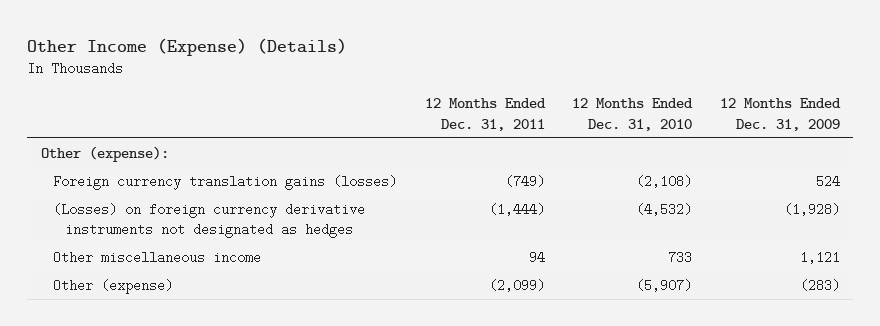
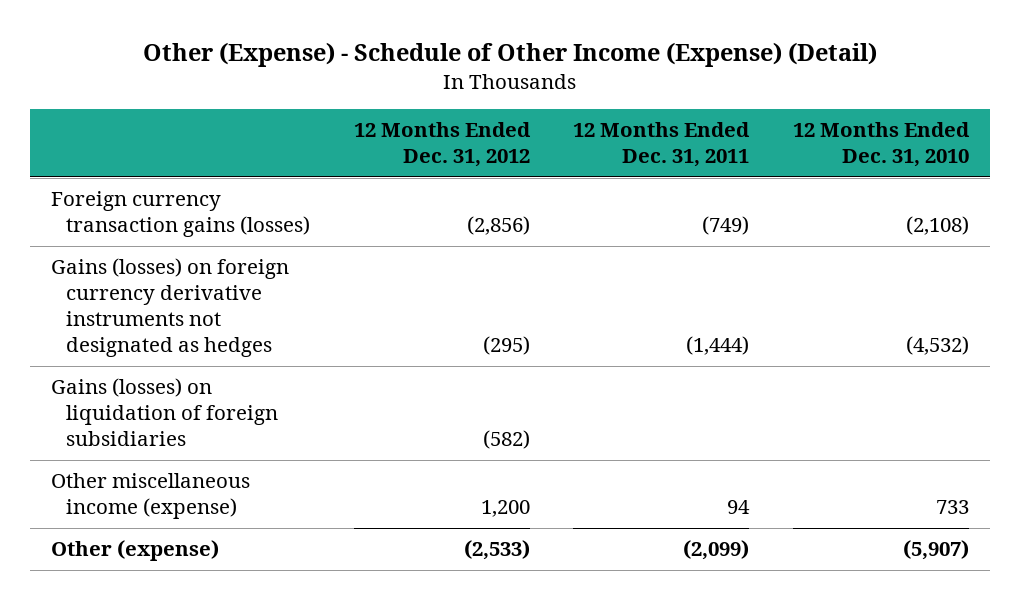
[27,37,348,56] Other Income (Expense) (Details) -> [142,42,877,68] Other (Expense) - Schedule of Other Income (Expense) (Detail)
[719,98,841,131] 12 Months Ended Dec. 31, 2009 -> none
none -> [353,122,531,168] 12 Months Ended Dec. 31, 2012
[40,145,169,162] Other (expense): -> none
[53,174,398,190] Foreign currency translation gains (losses) -> [51,191,311,238] Foreign currency transaction gains (losses)
[53,202,366,239] (Losses) on foreign currency derivative instruments not designated as hedges -> [51,258,290,358] Gains (losses) on foreign currency derivative instruments not designated as hedges
none -> [51,378,279,447] Gains (losses) on liquidation of foreign subsidiaries
[53,250,262,264] Other miscellaneous income -> [51,473,251,520] Other miscellaneous income (expense)

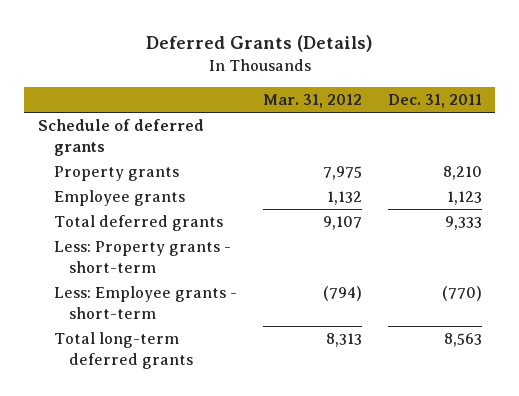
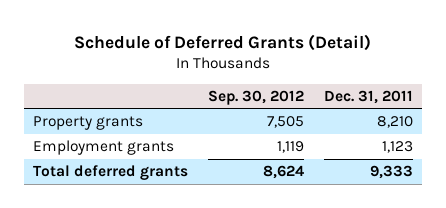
[145,35,373,53] Deferred Grants (Details) -> [73,33,371,51] Schedule of Deferred Grants (Detail)
[262,93,362,108] Mar. 31, 2012 -> none
none -> [207,89,304,105] Sep. 30, 2012
[37,119,204,156] Schedule of deferred grants -> none
[53,190,185,207] Employee grants -> [33,140,175,156] Employment grants
[53,241,231,273] Less: Property grants - short-term -> none
[53,286,237,319] Less: Employee grants - short-term -> none
[53,332,194,369] Total long-term deferred grants -> none

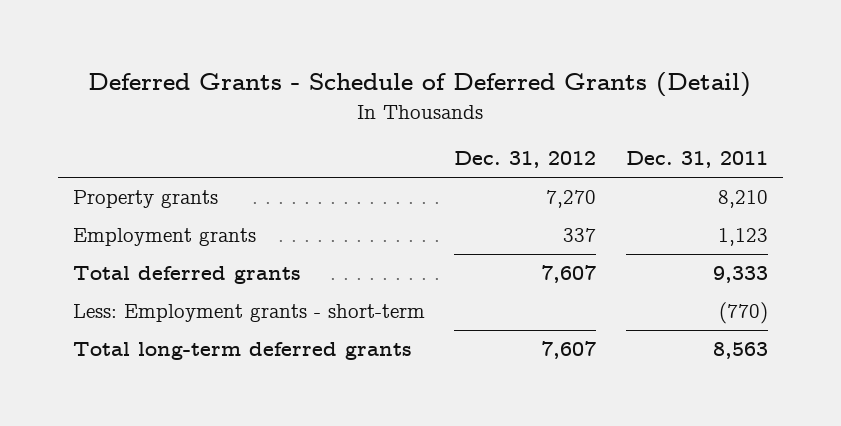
[73,33,371,51] Schedule of Deferred Grants (Detail) -> [88,72,752,98] Deferred Grants - Schedule of Deferred Grants (Detail)
[207,89,304,105] Sep. 30, 2012 -> none
none -> [454,151,597,169] Dec. 31, 2012
none -> [72,304,425,323] Less: Employment grants - short-term
none -> [72,342,412,361] Total long-term deferred grants

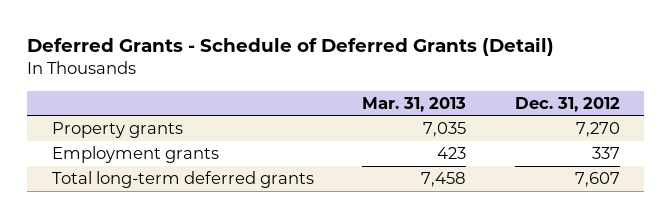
[625,151,768,169] Dec. 31, 2011 -> none
none -> [362,96,467,112] Mar. 31, 2013
[72,266,301,285] Total deferred grants -> none
[72,304,425,323] Less: Employment grants - short-term -> none

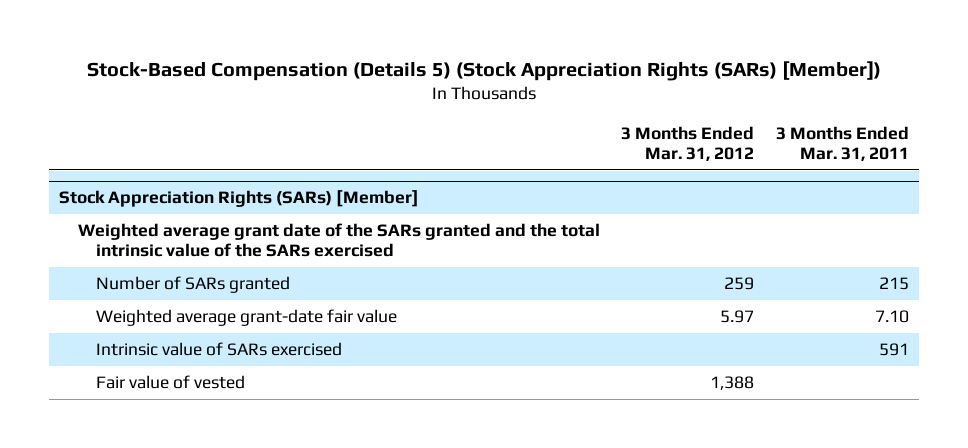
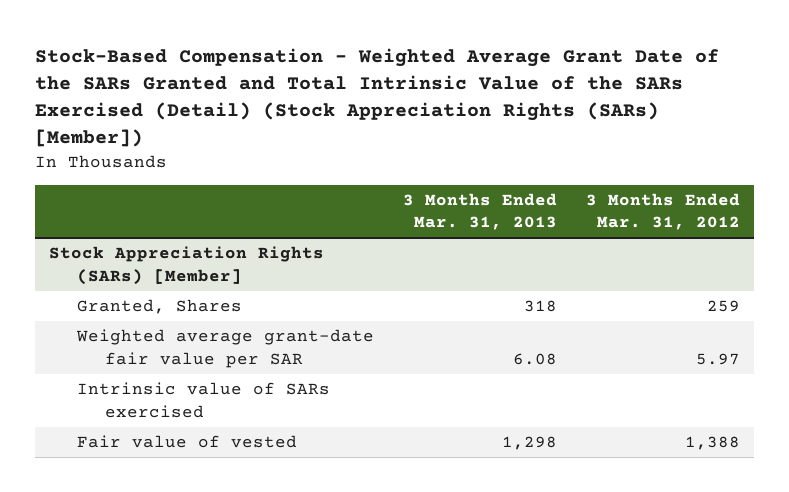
[86,60,881,81] Stock-Based Compensation (Details 5) (Stock Appreciation Rights (SARs) [Member]) -> [34,47,719,148] Stock-Based Compensation - Weighted Average Grant Date of the SARs Granted and Total Intrinsic Value of the SARs Exercised (Detail) (Stock Appreciation Rights (SARs) [Member])
[775,125,909,162] 3 Months Ended Mar. 31, 2011 -> none
none -> [402,192,557,231] 3 Months Ended Mar. 31, 2013
[77,223,600,258] Weighted average grant date of the SARs granted and the total intrinsic value of the SARs exercised -> none
[96,276,291,294] Number of SARs granted -> [76,299,242,315] Granted, Shares
[96,309,398,327] Weighted average grant-date fair value -> [75,329,374,368] Weighted average grant-date fair value per SAR

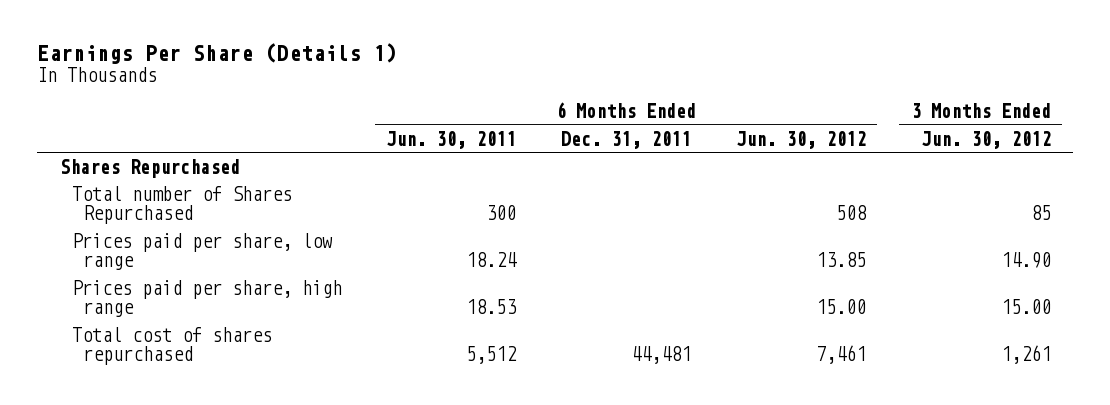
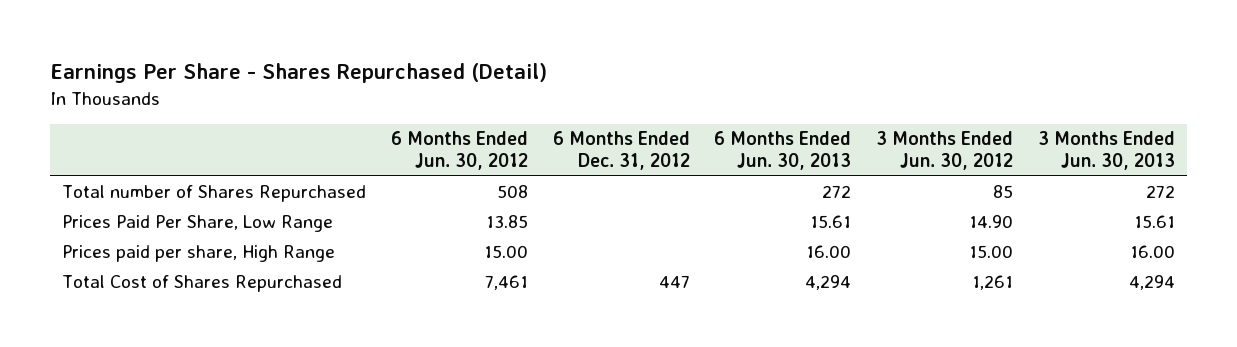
[37,43,398,65] Earnings Per Share (Details 1) -> [49,63,547,84] Earnings Per Share - Shares Repurchased (Detail)
[386,130,517,149] Jun. 30, 2011 -> none
[561,130,692,149] Dec. 31, 2011 -> none
none -> [552,131,690,171] 6 Months Ended Dec. 31, 2012
none -> [714,131,852,171] 6 Months Ended Jun. 30, 2013
none -> [1037,131,1175,171] 3 Months Ended Jun. 30, 2013
[59,158,240,178] Shares Repurchased -> none
[71,232,333,271] Prices paid per share, low range -> [62,215,334,233] Prices Paid Per Share, Low Range
[71,279,342,318] Prices paid per share, high range -> [62,245,336,263] Prices paid per share, High Range
[71,326,272,366] Total cost of shares repurchased -> [62,275,343,293] Total Cost of Shares Repurchased

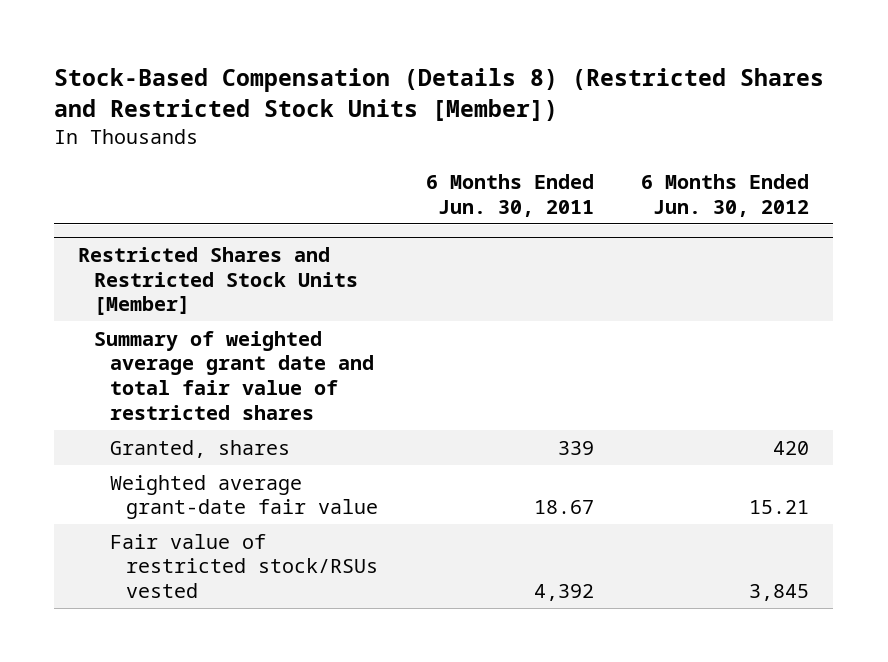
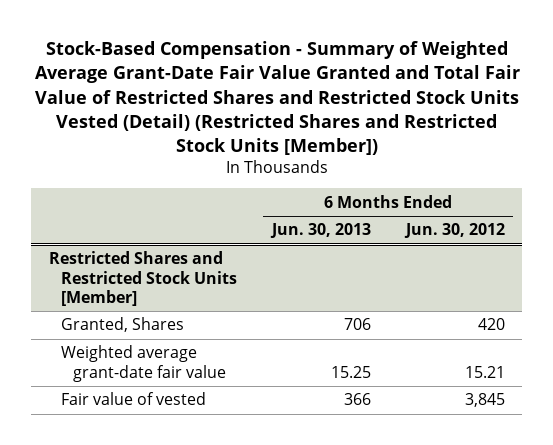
[54,67,825,122] Stock-Based Compensation (Details 8) (Restricted Shares and Restricted Stock Units [Member]) -> [34,41,520,155] Stock-Based Compensation - Summary of Weighted Average Grant-Date Fair Value Granted and Total Fair Value of Restricted Shares and Restricted Stock Units Vested (Detail) (Restricted Shares and Restricted Stock Units [Member])
[425,173,594,217] 6 Months Ended Jun. 30, 2011 -> none
none -> [269,223,371,239] Jun. 30, 2013
[94,330,375,420] Summary of weighted average grant date and total fair value of restricted shares -> none
[110,439,291,458] Granted, shares -> [60,317,184,333] Granted, Shares
[110,533,378,598] Fair value of restricted stock/RSUs vested -> [60,392,206,406] Fair value of vested

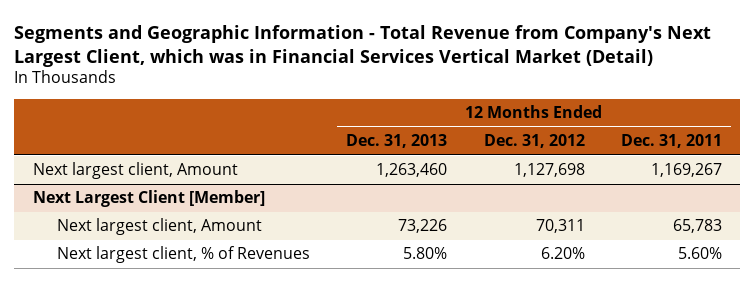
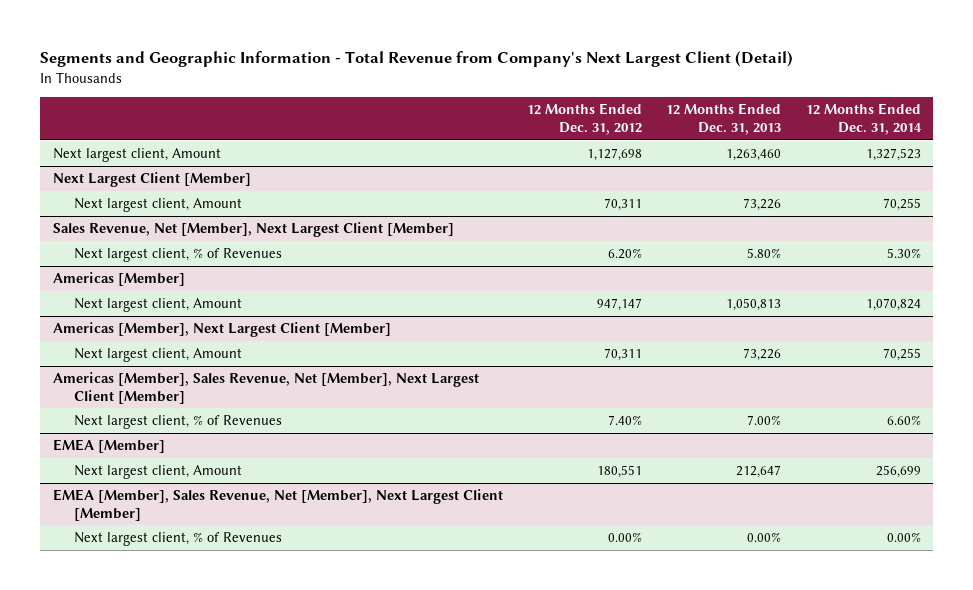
[14,24,712,67] Segments and Geographic Information - Total Revenue from Company's Next Largest Client, which was in Financial Services Vertical Market (Detail) -> [40,51,794,68] Segments and Geographic Information - Total Revenue from Company's Next Largest Client (Detail)
[621,134,723,149] Dec. 31, 2011 -> none
none -> [805,103,922,135] 12 Months Ended Dec. 31, 2014
none -> [52,222,454,238] Sales Revenue, Net [Member], Next Largest Client [Member]
none -> [52,272,185,287] Americas [Member]
none -> [73,298,242,313] Next largest client, Amount
none -> [52,322,391,338] Americas [Member], Next Largest Client [Member]
none -> [73,348,242,363] Next largest client, Amount
none -> [52,372,479,404] Americas [Member], Sales Revenue, Net [Member], Next Largest Client [Member]
none -> [73,415,282,430] Next largest client, % of Revenues
none -> [52,439,165,454] EMEA [Member]
none -> [73,465,242,480] Next largest client, Amount
none -> [52,489,503,521] EMEA [Member], Sales Revenue, Net [Member], Next Largest Client [Member]
none -> [73,532,282,547] Next largest client, % of Revenues

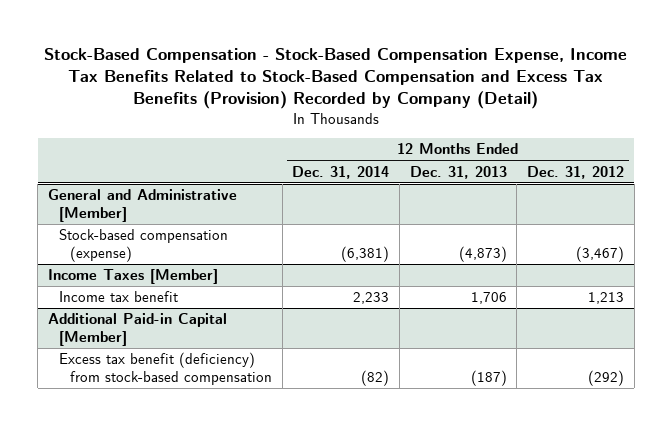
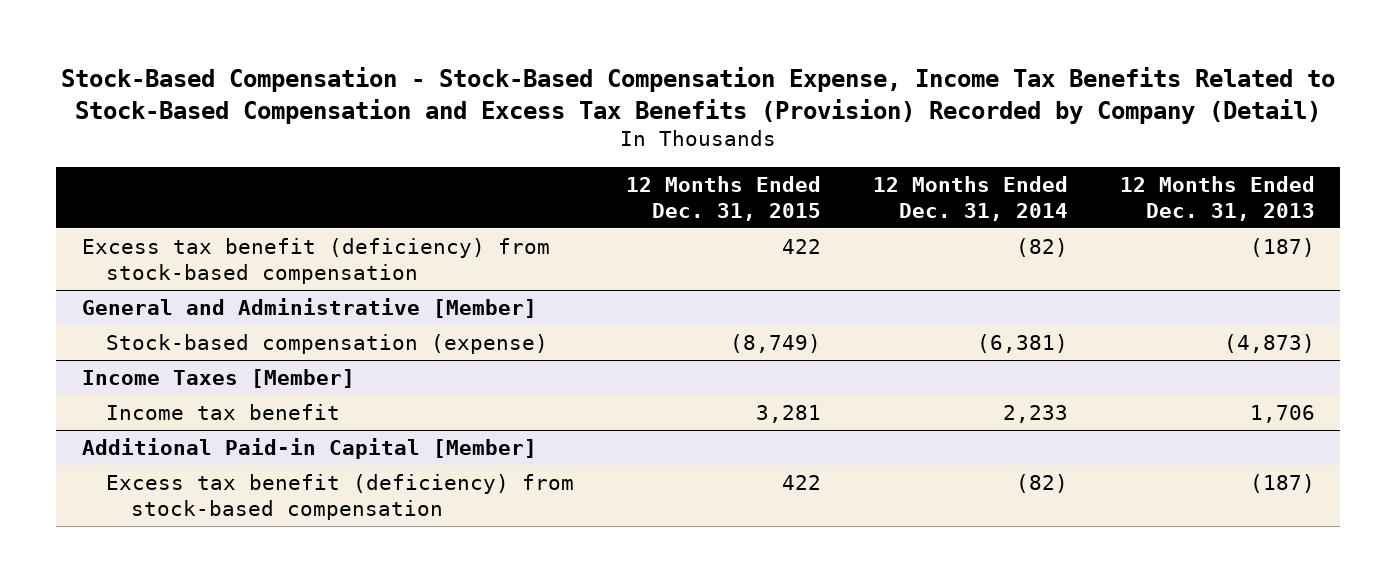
[526,165,624,179] Dec. 31, 2012 -> none
none -> [626,175,822,221] 12 Months Ended Dec. 31, 2015
none -> [81,237,550,284] Excess tax benefit (deficiency) from stock-based compensation

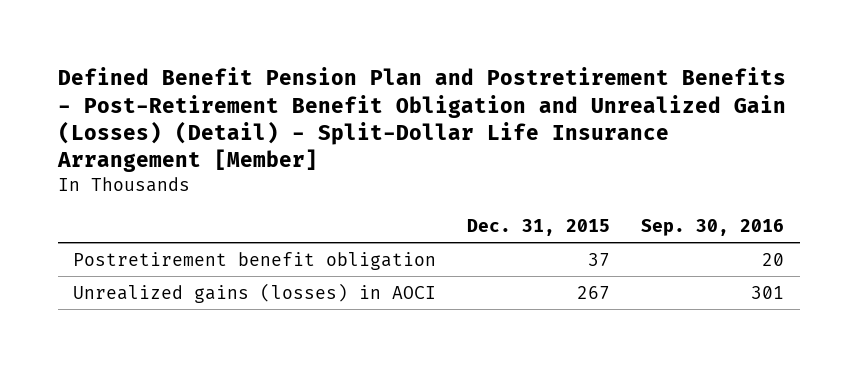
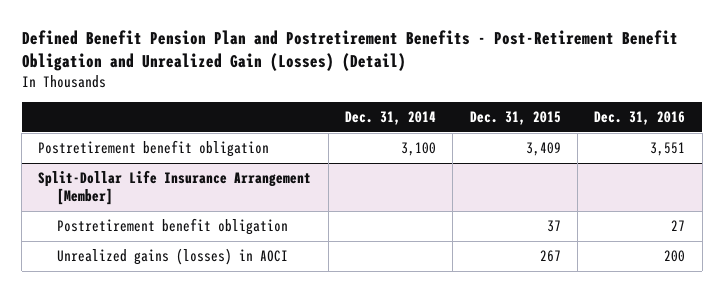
[56,67,786,173] Defined Benefit Pension Plan and Postretirement Benefits - Post-Retirement Benefit Obligation and Unrealized Gain (Losses) (Detail) - Split-Dollar Life Insurance Arrangement [Member] -> [21,30,678,72] Defined Benefit Pension Plan and Postretirement Benefits - Post-Retirement Benefit Obligation and Unrealized Gain (Losses) (Detail)
[641,218,785,236] Sep. 30, 2016 -> none
none -> [345,110,437,125] Dec. 31, 2014
none -> [594,110,686,125] Dec. 31, 2016
none -> [38,139,270,157] Postretirement benefit obligation
none -> [38,169,312,206] Split-Dollar Life Insurance Arrangement [Member]

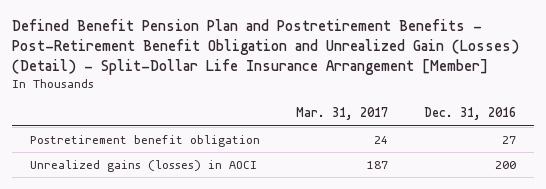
[21,30,678,72] Defined Benefit Pension Plan and Postretirement Benefits - Post-Retirement Benefit Obligation and Unrealized Gain (Losses) (Detail) -> [11,19,519,75] Defined Benefit Pension Plan and Postretirement Benefits - Post-Retirement Benefit Obligation and Unrealized Gain (Losses) (Detail) - Split-Dollar Life Insurance Arrangement [Member]
[345,110,437,125] Dec. 31, 2014 -> none
[469,110,561,125] Dec. 31, 2015 -> none
none -> [296,107,389,121] Mar. 31, 2017
[38,139,270,157] Postretirement benefit obligation -> none
[38,169,312,206] Split-Dollar Life Insurance Arrangement [Member] -> none

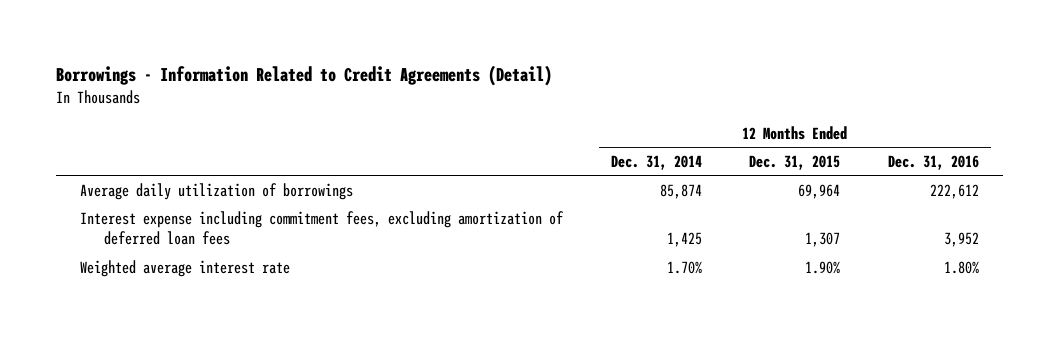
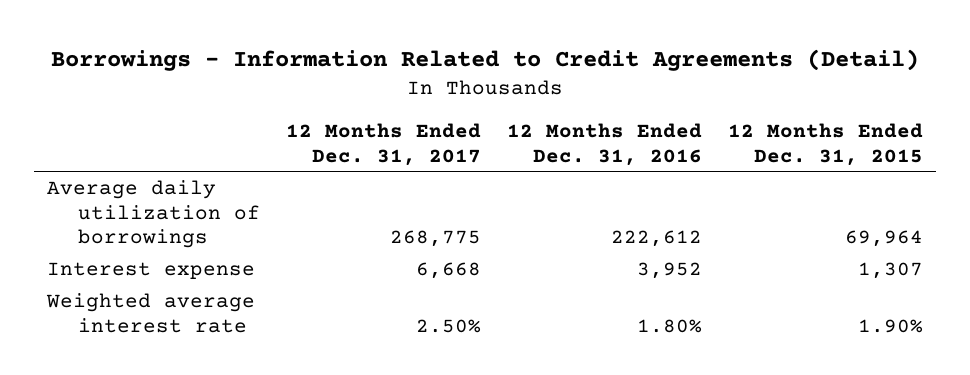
[610,154,702,170] Dec. 31, 2014 -> none
none -> [285,123,481,166] 12 Months Ended Dec. 31, 2017
[79,210,564,246] Interest expense including commitment fees, excluding amortization of deferred loan fees -> [46,262,255,280] Interest expense

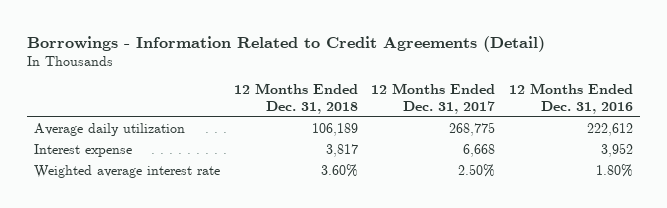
[727,123,923,166] 12 Months Ended Dec. 31, 2015 -> none
none -> [233,83,358,114] 12 Months Ended Dec. 31, 2018
[46,180,260,248] Average daily utilization of borrowings -> [33,122,185,136] Average daily utilization

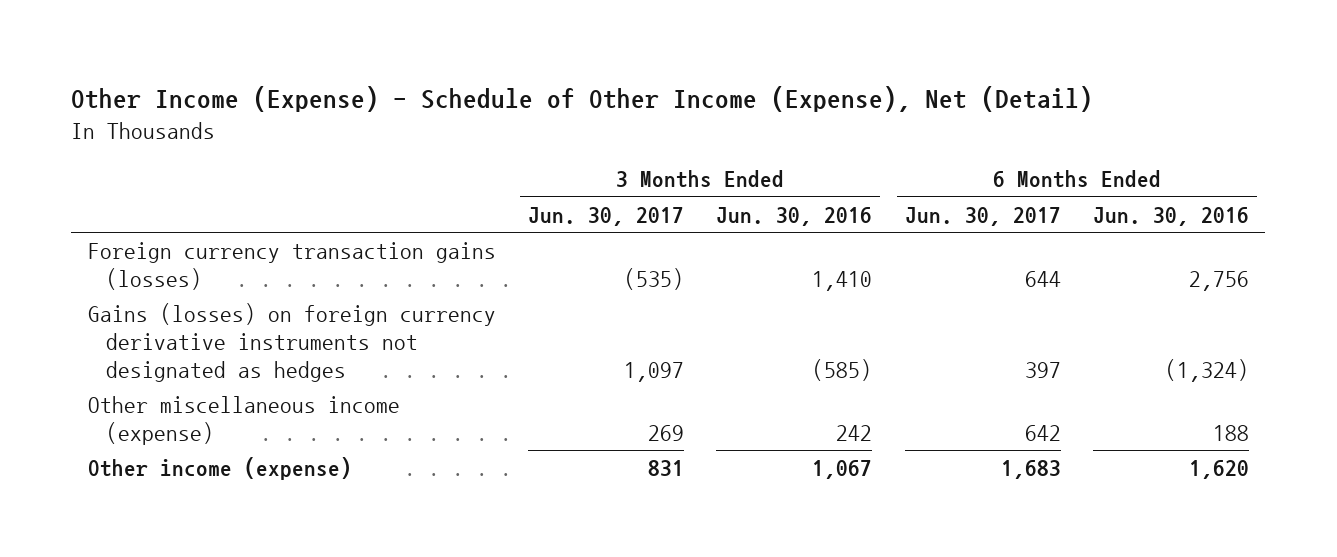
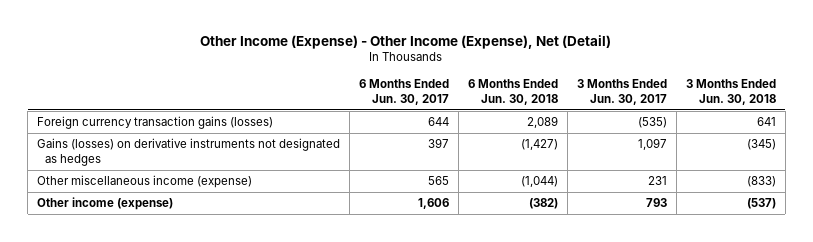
[71,85,1094,112] Other Income (Expense) - Schedule of Other Income (Expense), Net (Detail) -> [200,34,612,49] Other Income (Expense) - Other Income (Expense), Net (Detail)
[716,206,873,226] Jun. 30, 2016 -> none
[1092,206,1249,226] Jun. 30, 2016 -> none
none -> [467,79,558,105] 6 Months Ended Jun. 30, 2018
none -> [685,79,776,105] 3 Months Ended Jun. 30, 2018
[87,303,496,382] Gains (losses) on foreign currency derivative instruments not designated as hedges -> [36,138,340,166] Gains (losses) on derivative instruments not designated as hedges
[647,424,684,441] 269 -> [647,176,667,186] 231
[1024,424,1061,441] 642 -> [427,176,449,186] 565
[647,460,684,477] 831 -> [645,198,667,208] 793
[1000,460,1061,480] 1,683 -> [417,198,449,210] 1,606

